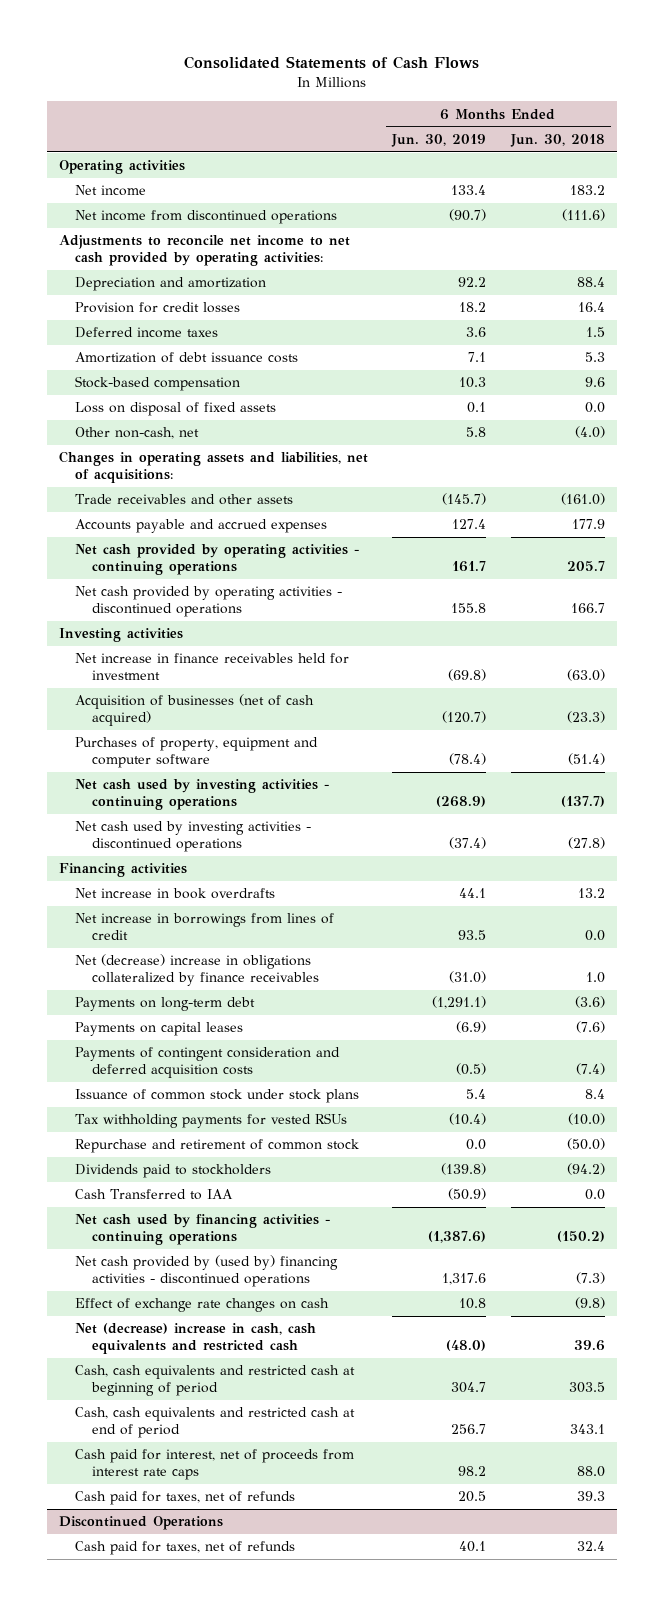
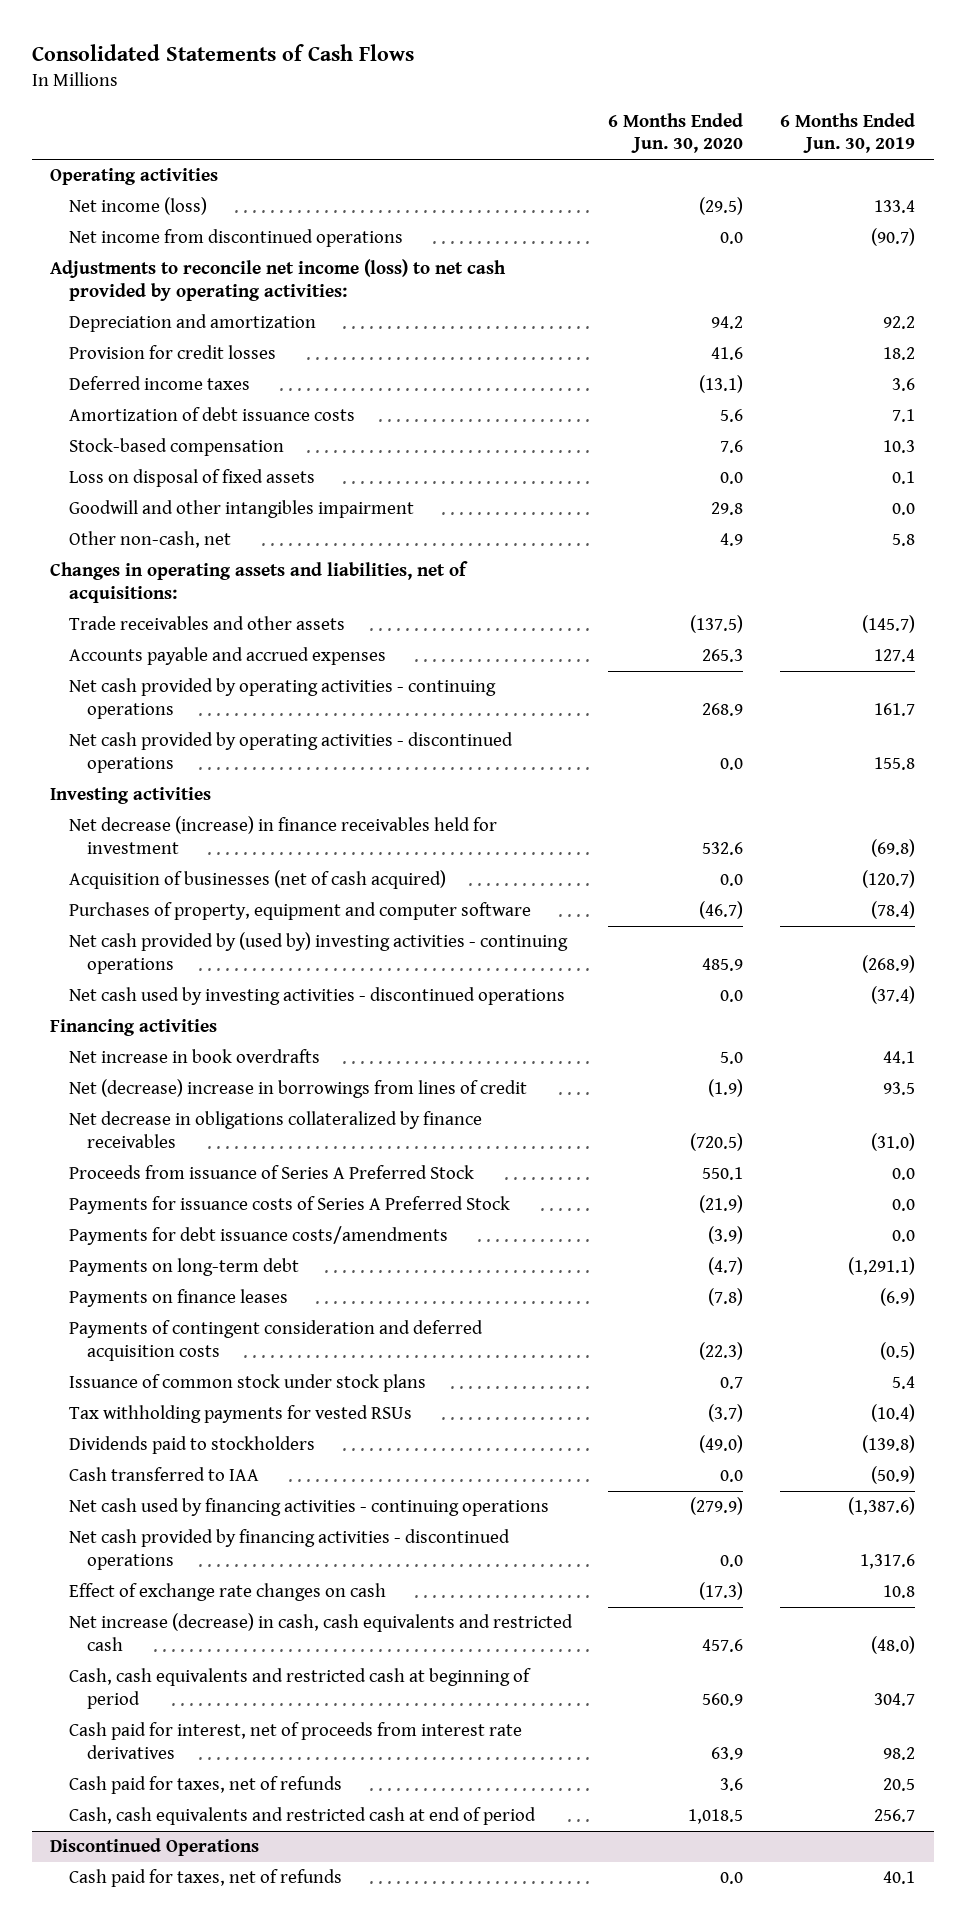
[509,133,605,147] Jun. 30, 2018 -> none
none -> [608,112,744,154] 6 Months Ended Jun. 30, 2020
[75,185,147,197] Net income -> [68,197,207,216] Net income (loss)
[58,235,350,267] Adjustments to reconcile net income to net cash provided by operating activities: -> [50,259,507,302] Adjustments to reconcile net income (loss) to net cash provided by operating activities:
none -> [68,500,414,519] Goodwill and other intangibles impairment
[75,653,350,681] Net increase in finance receivables held for investment -> [68,816,497,855] Net decrease (increase) in finance receivables held for investment
[75,779,330,811] Net cash used by investing activities - continuing operations -> [68,932,568,975] Net cash provided by (used by) investing activities - continuing operations
[75,913,335,941] Net increase in borrowings from lines of credit -> [68,1079,527,1099] Net (decrease) increase in borrowings from lines of credit
[75,954,319,987] Net (decrease) increase in obligations collateralized by finance receivables -> [68,1111,482,1149] Net decrease in obligations collateralized by finance receivables
none -> [68,1165,474,1180] Proceeds from issuance of Series A Preferred Stock
none -> [68,1196,510,1215] Payments for issuance costs of Series A Preferred Stock
none -> [68,1226,448,1246] Payments for debt issuance costs/amendments
[75,1022,244,1037] Payments on capital leases -> [68,1289,288,1308] Payments on finance leases
[75,1139,360,1154] Repurchase and retirement of common stock -> none
[75,1189,234,1201] Cash Transferred to IAA -> [68,1467,259,1482] Cash transferred to IAA
[75,1255,339,1288] Net cash provided by (used by) financing activities - discontinued operations -> [68,1529,510,1571] Net cash provided by financing activities - discontinued operations
[75,1323,317,1355] Net (decrease) increase in cash, cash equivalents and restricted cash -> [68,1613,573,1652] Net increase (decrease) in cash, cash equivalents and restricted cash
[75,1449,355,1481] Cash paid for interest, net of proceeds from interest rate caps -> [68,1722,522,1760] Cash paid for interest, net of proceeds from interest rate derivatives
[75,1407,356,1439] Cash, cash equivalents and restricted cash at end of period -> [68,1807,536,1826] Cash, cash equivalents and restricted cash at end of period

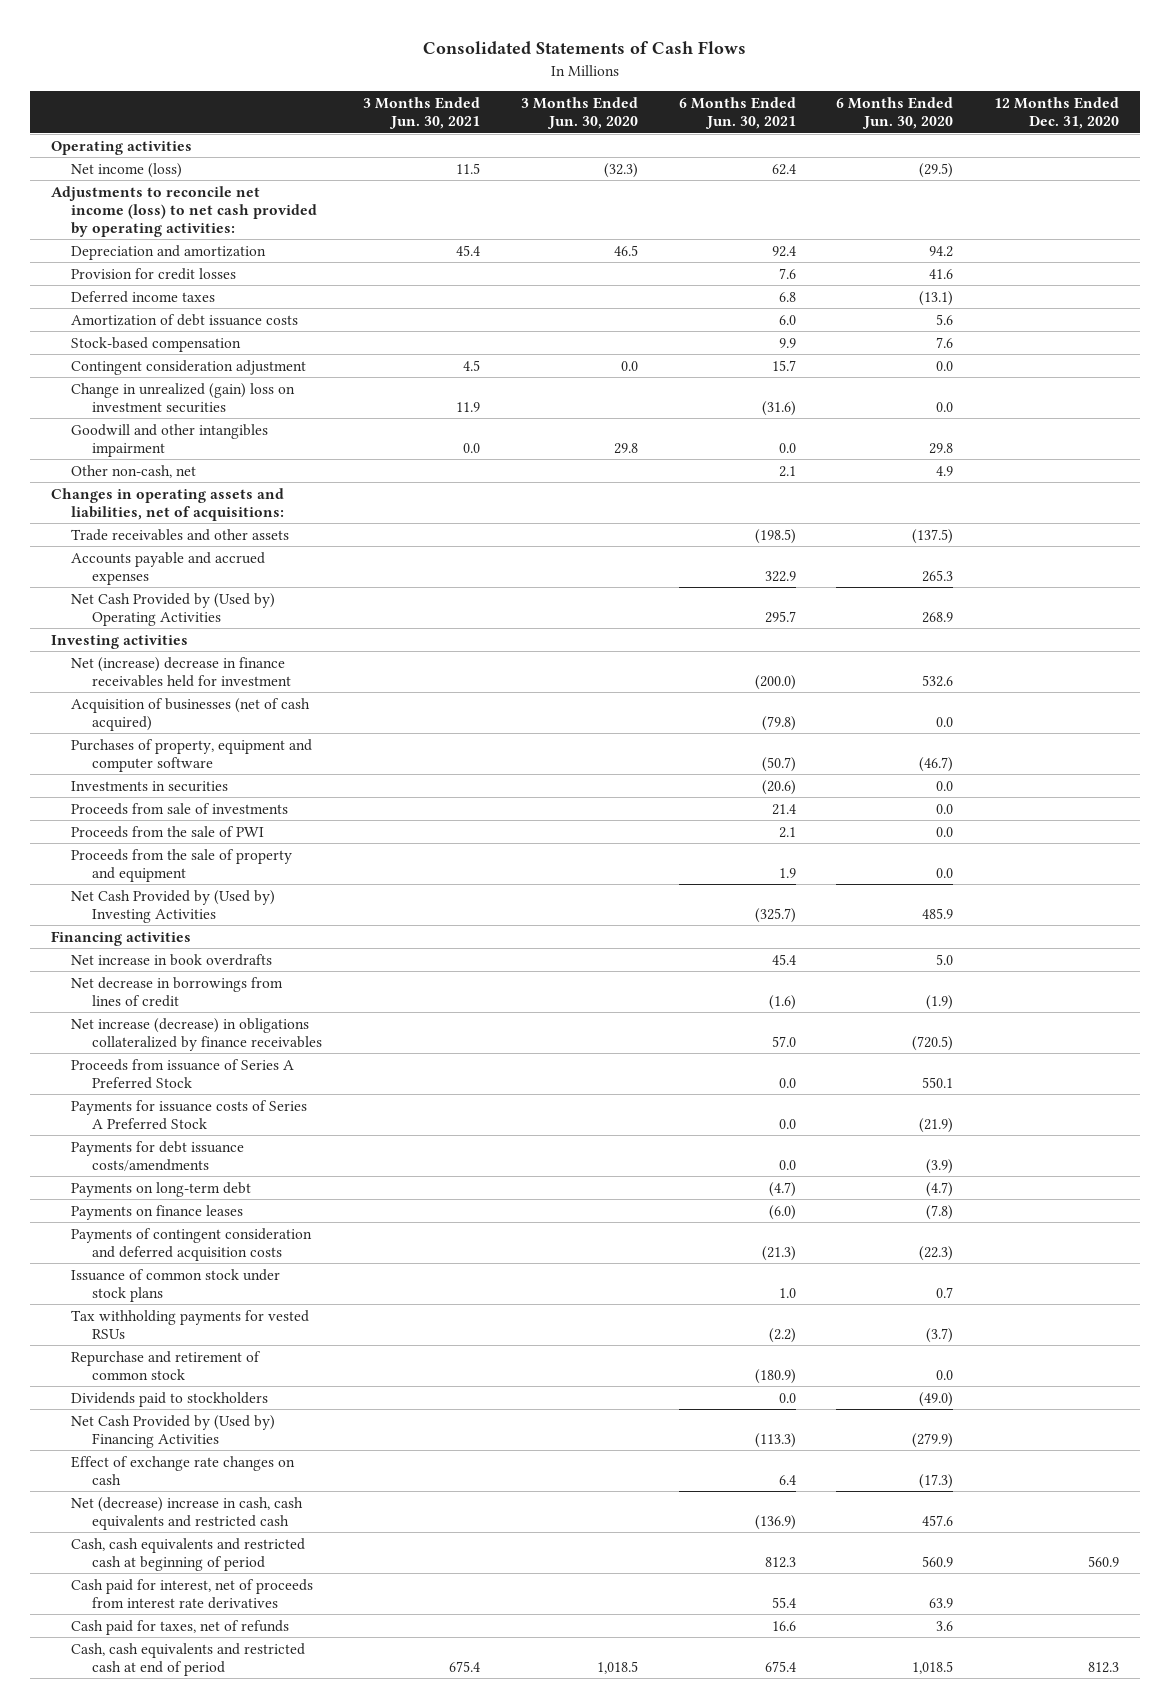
[780,112,916,154] 6 Months Ended Jun. 30, 2019 -> none
none -> [362,96,480,130] 3 Months Ended Jun. 30, 2021
none -> [520,96,638,130] 3 Months Ended Jun. 30, 2020
none -> [678,96,796,130] 6 Months Ended Jun. 30, 2021
none -> [994,96,1120,130] 12 Months Ended Dec. 31, 2020
[68,229,403,248] Net income from discontinued operations -> none
[68,469,315,488] Loss on disposal of fixed assets -> none
none -> [71,359,307,375] Contingent consideration adjustment
none -> [71,382,296,413] Change in unrealized (gain) loss on investment securities
[68,732,513,774] Net cash provided by operating activities - discontinued operations -> none
[68,678,496,720] Net cash provided by operating activities - continuing operations -> [71,592,276,626] Net Cash Provided by (Used by) Operating Activities
[68,816,497,855] Net decrease (increase) in finance receivables held for investment -> [71,656,291,687] Net (increase) decrease in finance receivables held for investment
[68,987,565,1006] Net cash used by investing activities - discontinued operations -> none
none -> [71,780,229,792] Investments in securities
none -> [71,802,289,815] Proceeds from sale of investments
none -> [71,825,265,838] Proceeds from the sale of PWI
none -> [71,848,293,882] Proceeds from the sale of property and equipment
[68,932,568,975] Net cash provided by (used by) investing activities - continuing operations -> [71,889,276,923] Net Cash Provided by (Used by) Investing Activities
[68,1079,527,1099] Net (decrease) increase in borrowings from lines of credit -> [71,976,284,1007] Net decrease in borrowings from lines of credit
[68,1111,482,1149] Net decrease in obligations collateralized by finance receivables -> [71,1017,322,1051] Net increase (decrease) in obligations collateralized by finance receivables
none -> [71,1350,262,1380] Repurchase and retirement of common stock
[68,1467,259,1482] Cash transferred to IAA -> none
[68,1529,510,1571] Net cash provided by financing activities - discontinued operations -> none
[68,1498,549,1517] Net cash used by financing activities - continuing operations -> [71,1414,276,1448] Net Cash Provided by (Used by) Financing Activities
[68,1613,573,1652] Net increase (decrease) in cash, cash equivalents and restricted cash -> [71,1496,304,1530] Net (decrease) increase in cash, cash equivalents and restricted cash
[50,1838,260,1857] Discontinued Operations -> none
[68,1869,342,1888] Cash paid for taxes, net of refunds -> none

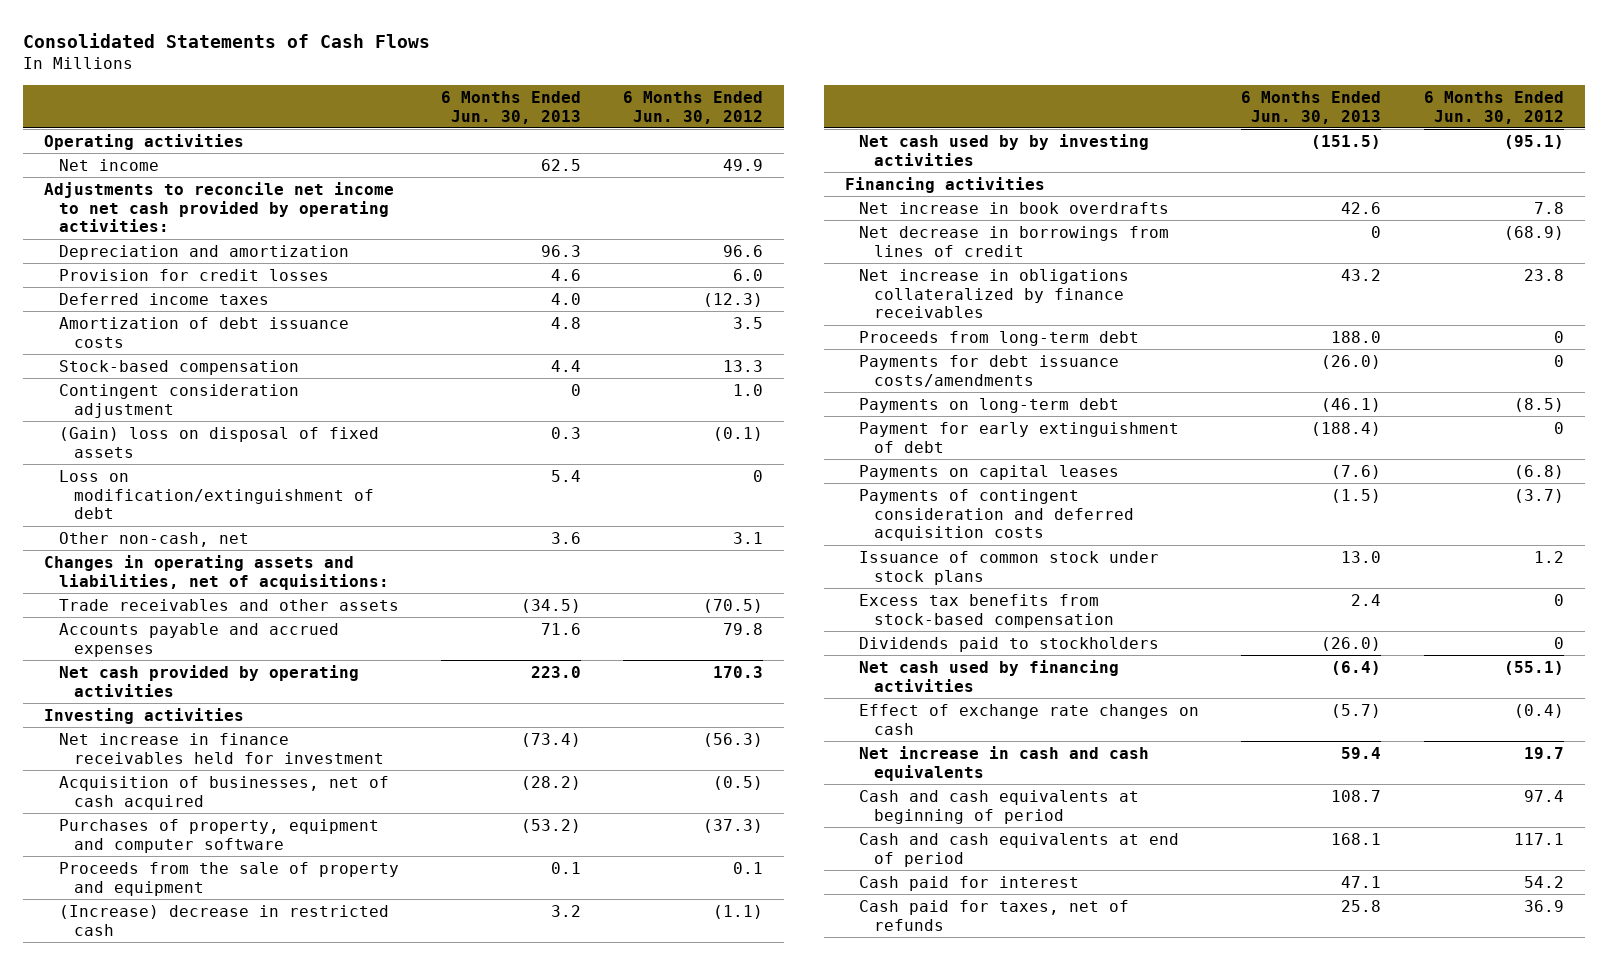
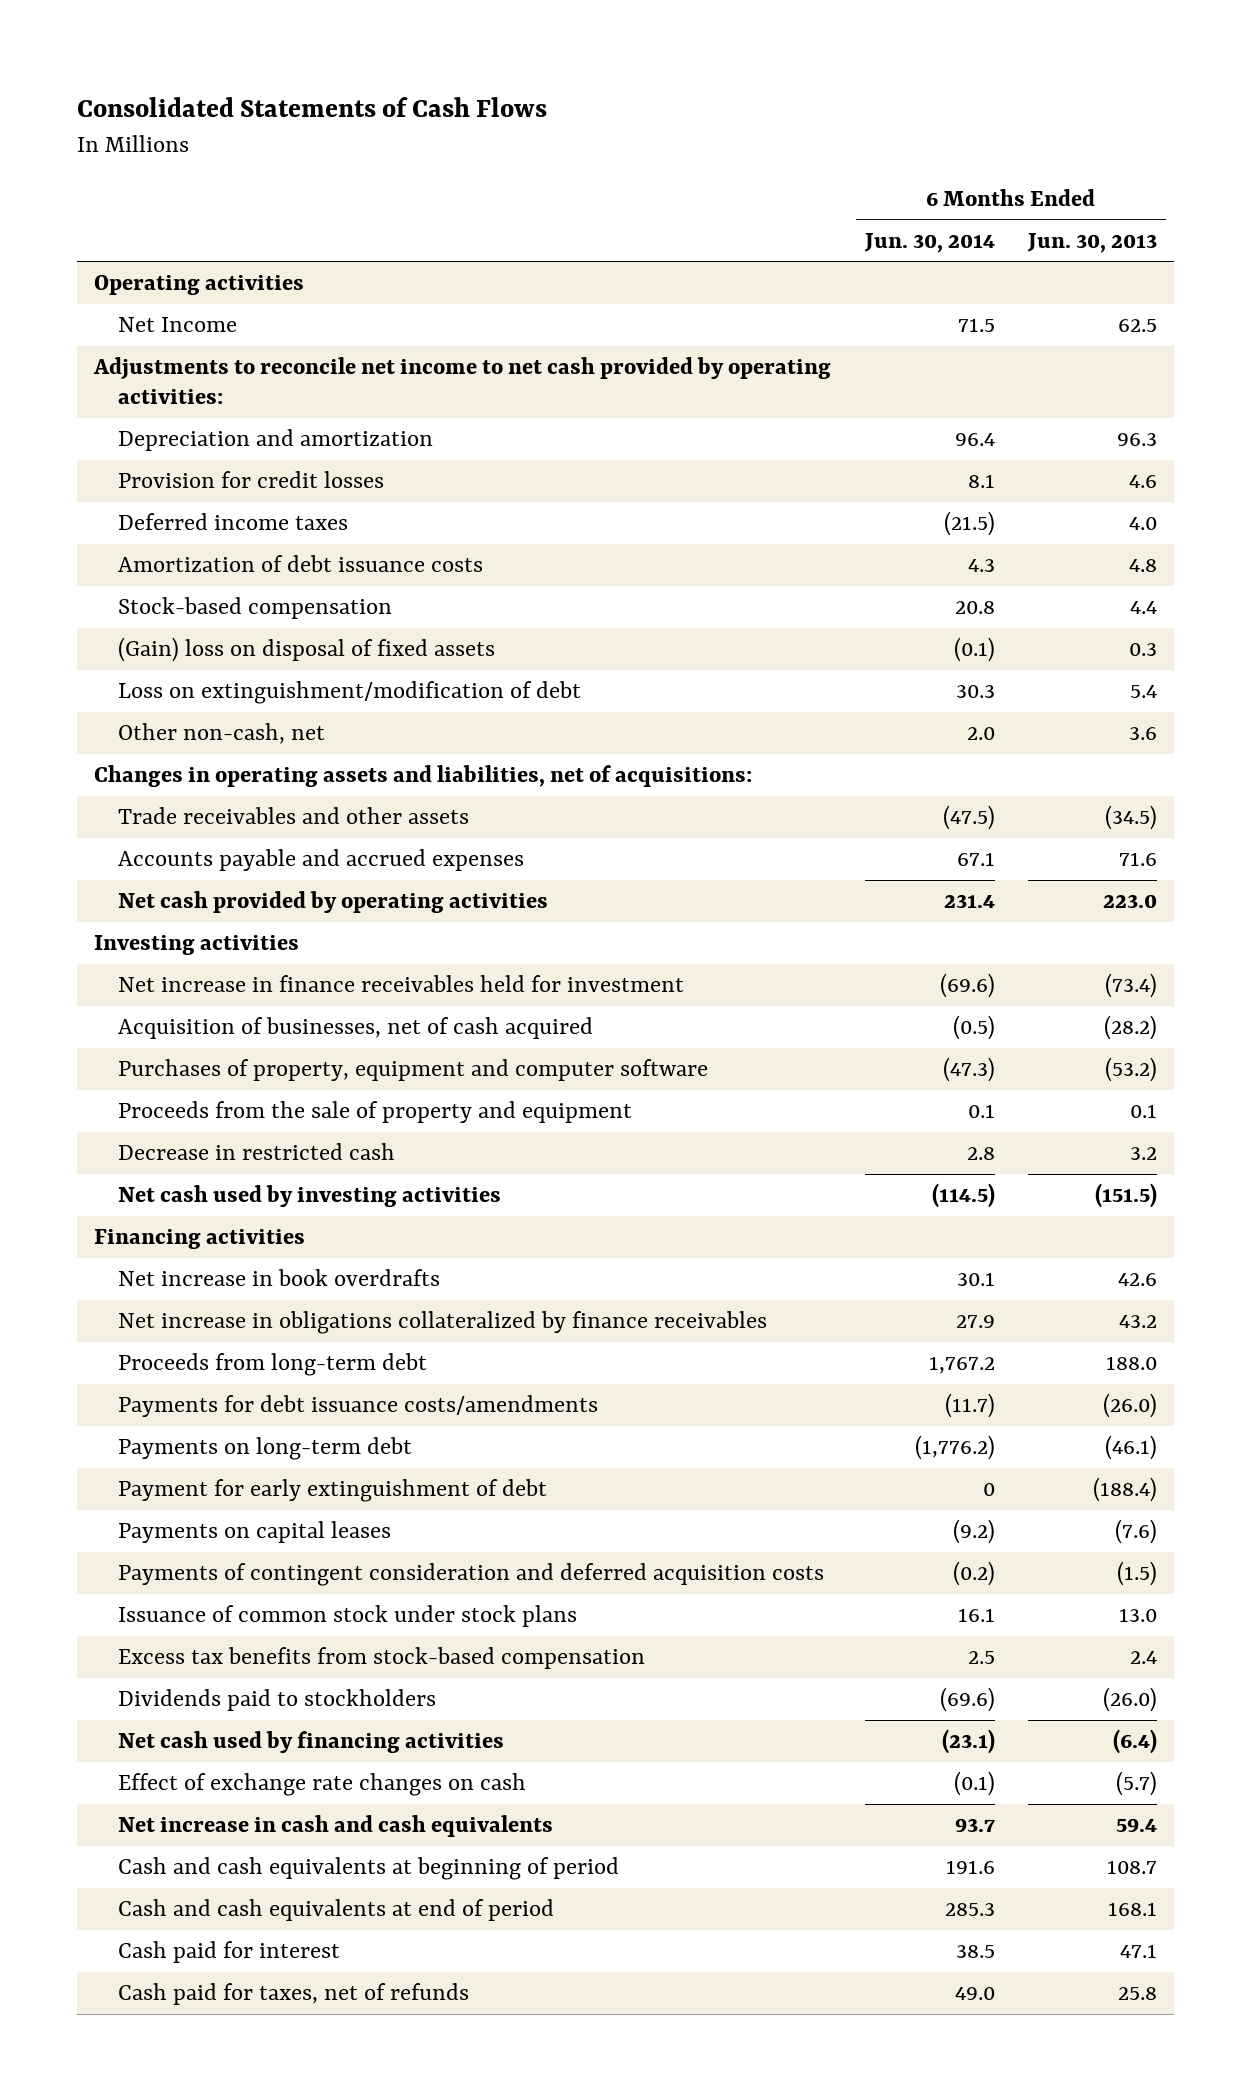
[623,90,764,124] 6 Months Ended Jun. 30, 2012 -> none
none -> [863,232,995,253] Jun. 30, 2014
[58,158,159,171] Net income -> [117,317,237,333] Net Income
[58,383,299,418] Contingent consideration adjustment -> none
[58,469,374,520] Loss on modification/extinguishment of debt -> [117,681,581,705] Loss on extinguishment/modification of debt
[58,904,389,936] (Increase) decrease in restricted cash -> [117,1143,395,1161] Decrease in restricted cash
[859,133,1150,166] Net cash used by by investing activities -> [117,1185,501,1208] Net cash used by investing activities
[859,225,1170,257] Net decrease in borrowings from lines of credit -> none

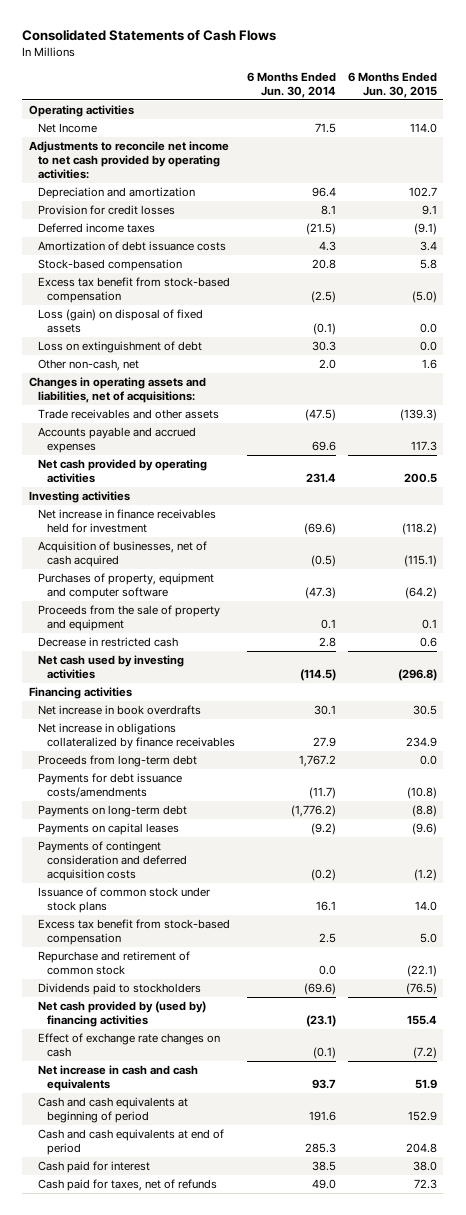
[1027,232,1158,253] Jun. 30, 2013 -> none
none -> [347,71,437,98] 6 Months Ended Jun. 30, 2015
none -> [37,277,230,304] Excess tax benefit from stock-based compensation
[117,637,495,663] (Gain) loss on disposal of fixed assets -> [37,309,203,334] Loss (gain) on disposal of fixed assets
[117,681,581,705] Loss on extinguishment/modification of debt -> [37,341,202,354] Loss on extinguishment of debt
[956,852,995,867] 67.1 -> [311,441,336,452] 69.6
[117,1479,547,1503] Payment for early extinguishment of debt -> none
[117,1647,645,1670] Excess tax benefits from stock-based compensation -> [37,919,230,946] Excess tax benefit from stock-based compensation
none -> [37,951,190,976] Repurchase and retirement of common stock
[117,1731,504,1754] Net cash used by financing activities -> [37,1001,206,1028] Net cash provided by (used by) financing activities

